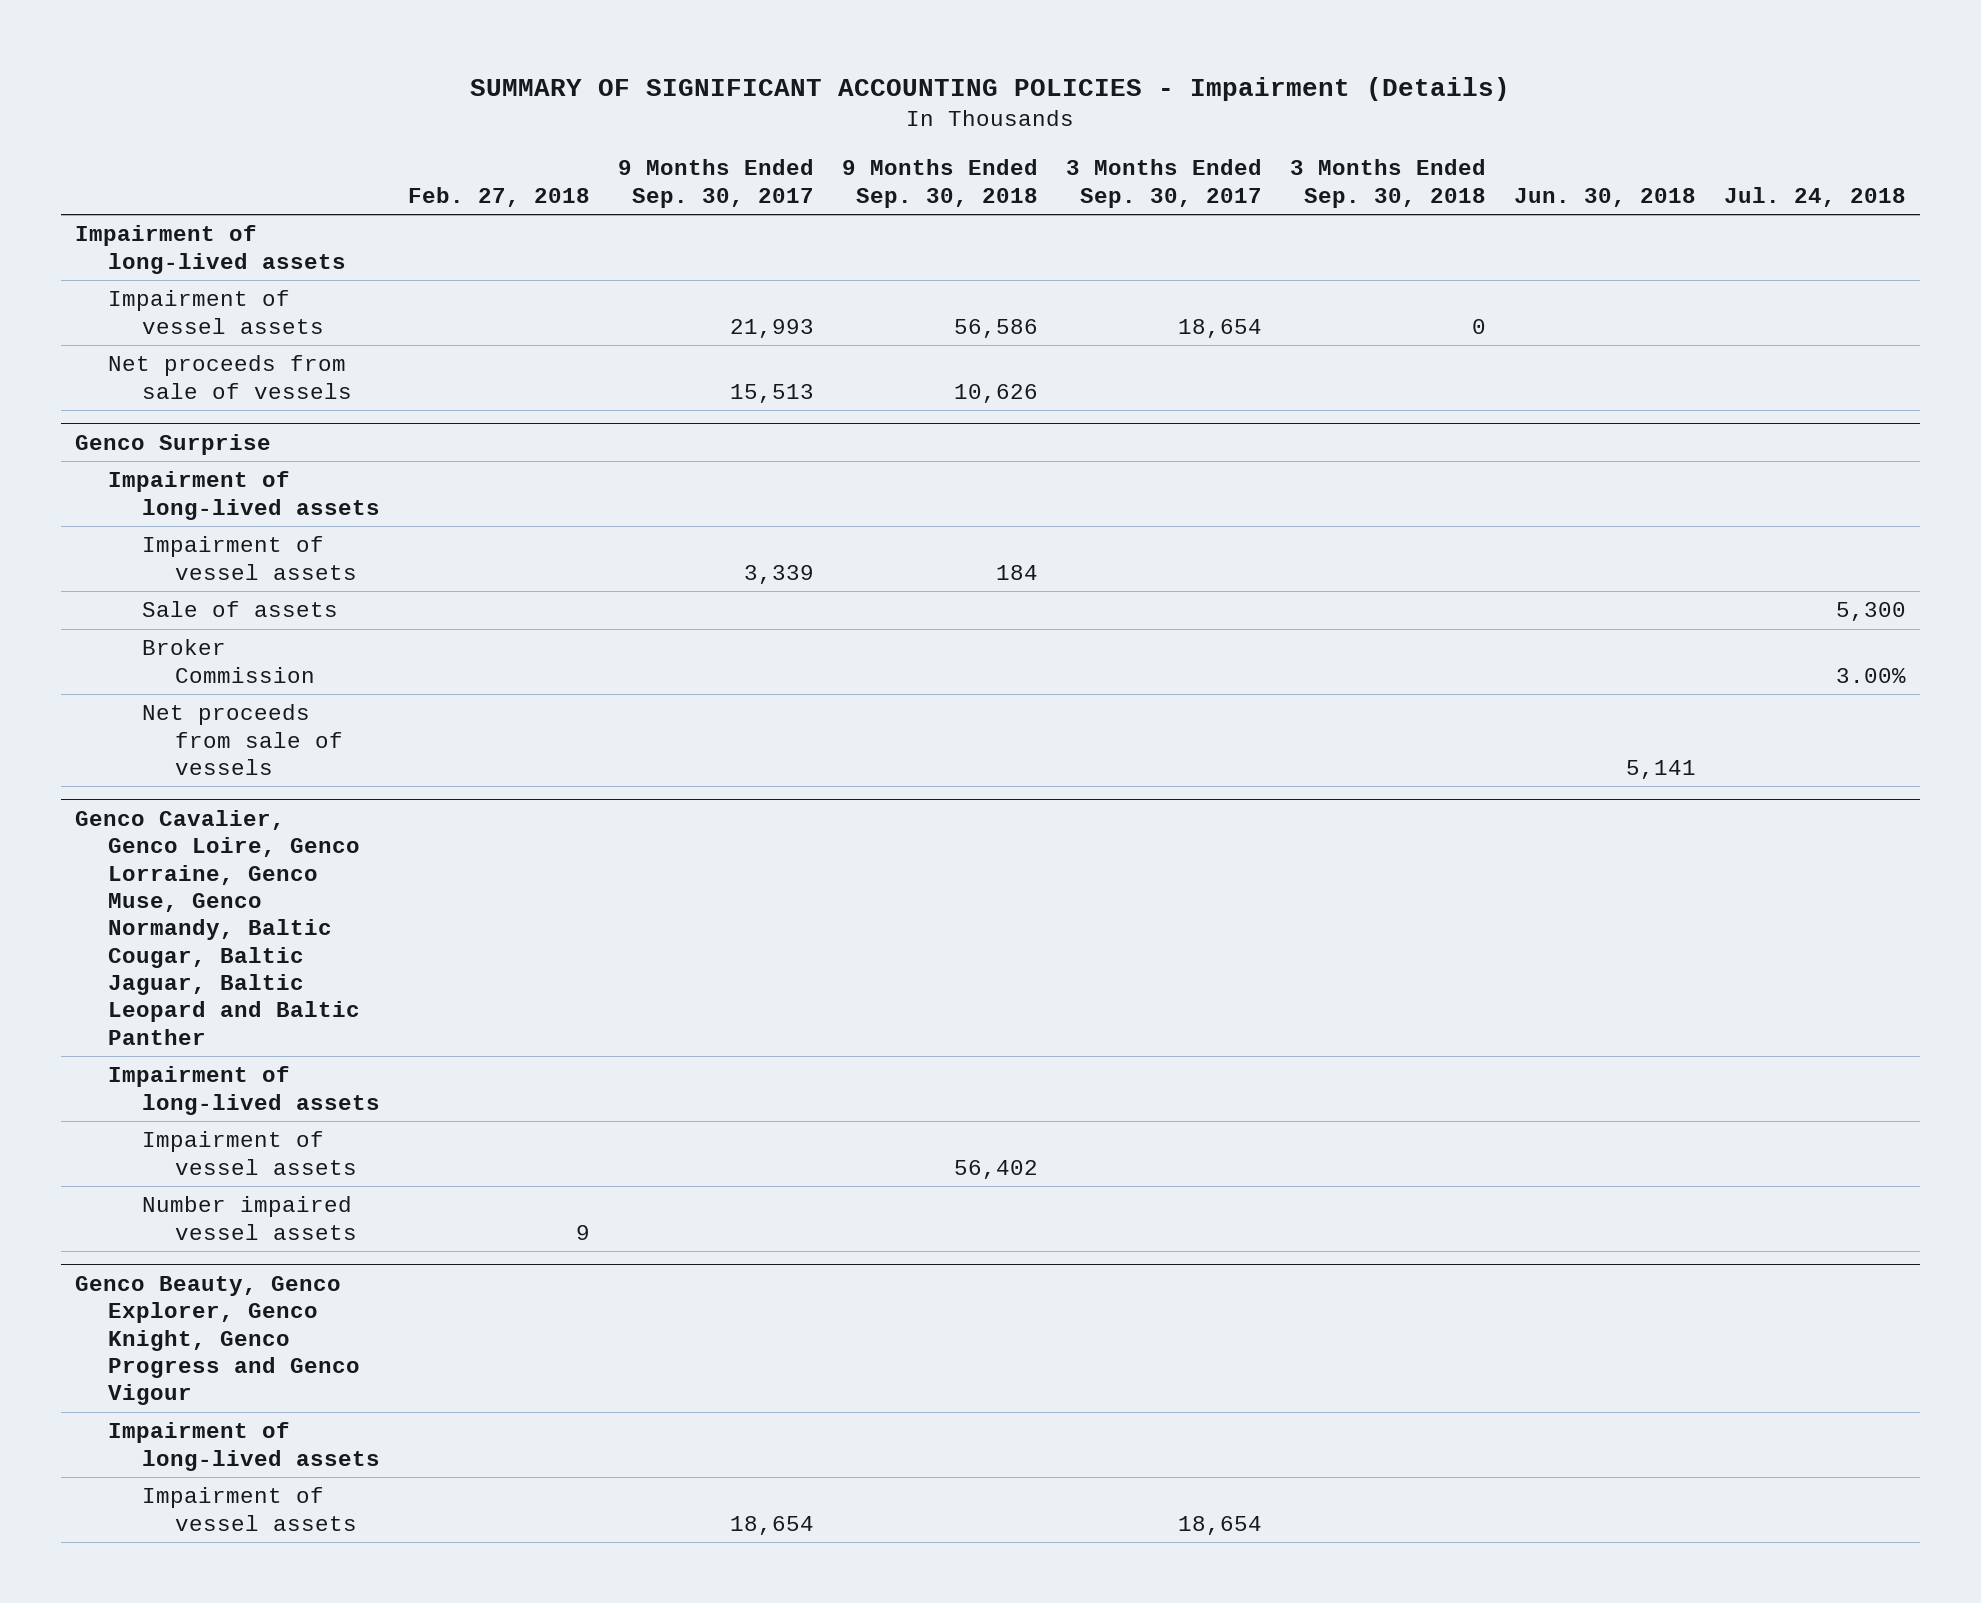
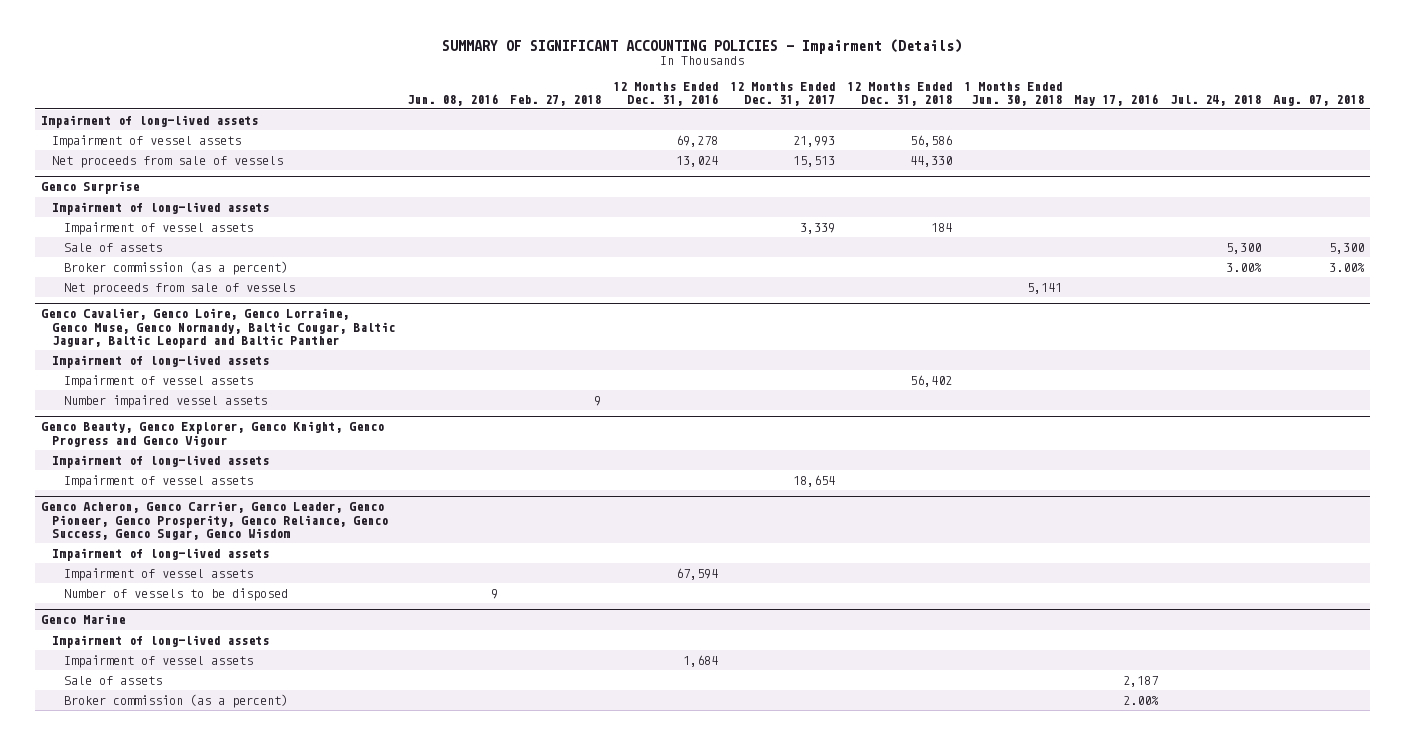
[617,159,814,208] 9 Months Ended Sep. 30, 2017 -> none
[841,159,1038,208] 9 Months Ended Sep. 30, 2018 -> none
[1065,159,1262,208] 3 Months Ended Sep. 30, 2017 -> none
[1289,159,1486,208] 3 Months Ended Sep. 30, 2018 -> none
[1513,187,1696,207] Jun. 30, 2018 -> none
none -> [407,93,499,106] Jun. 08, 2016
none -> [613,81,719,106] 12 Months Ended Dec. 31, 2016
none -> [730,81,836,106] 12 Months Ended Dec. 31, 2017
none -> [847,81,953,106] 12 Months Ended Dec. 31, 2018
none -> [964,81,1063,106] 1 Months Ended Jun. 30, 2018
none -> [1074,93,1159,106] May 17, 2016
none -> [1273,94,1365,106] Aug. 07, 2018
[141,639,316,683] Broker Commission -> [64,260,289,275] Broker commission (as a percent)
none -> [40,501,389,540] Genco Acheron, Genco Carrier, Genco Leader, Genco Pioneer, Genco Prosperity, Genco Reliance, Genco Success, Genco Sugar, Genco Wisdom
none -> [52,547,270,561] Impairment of long-lived assets
none -> [64,567,254,581] Impairment of vessel assets
none -> [64,587,289,601] Number of vessels to be disposed
none -> [40,614,125,625] Genco Marine
none -> [52,634,270,648] Impairment of long-lived assets
none -> [64,654,254,668] Impairment of vessel assets
none -> [64,675,163,685] Sale of assets
none -> [64,693,289,708] Broker commission (as a percent)

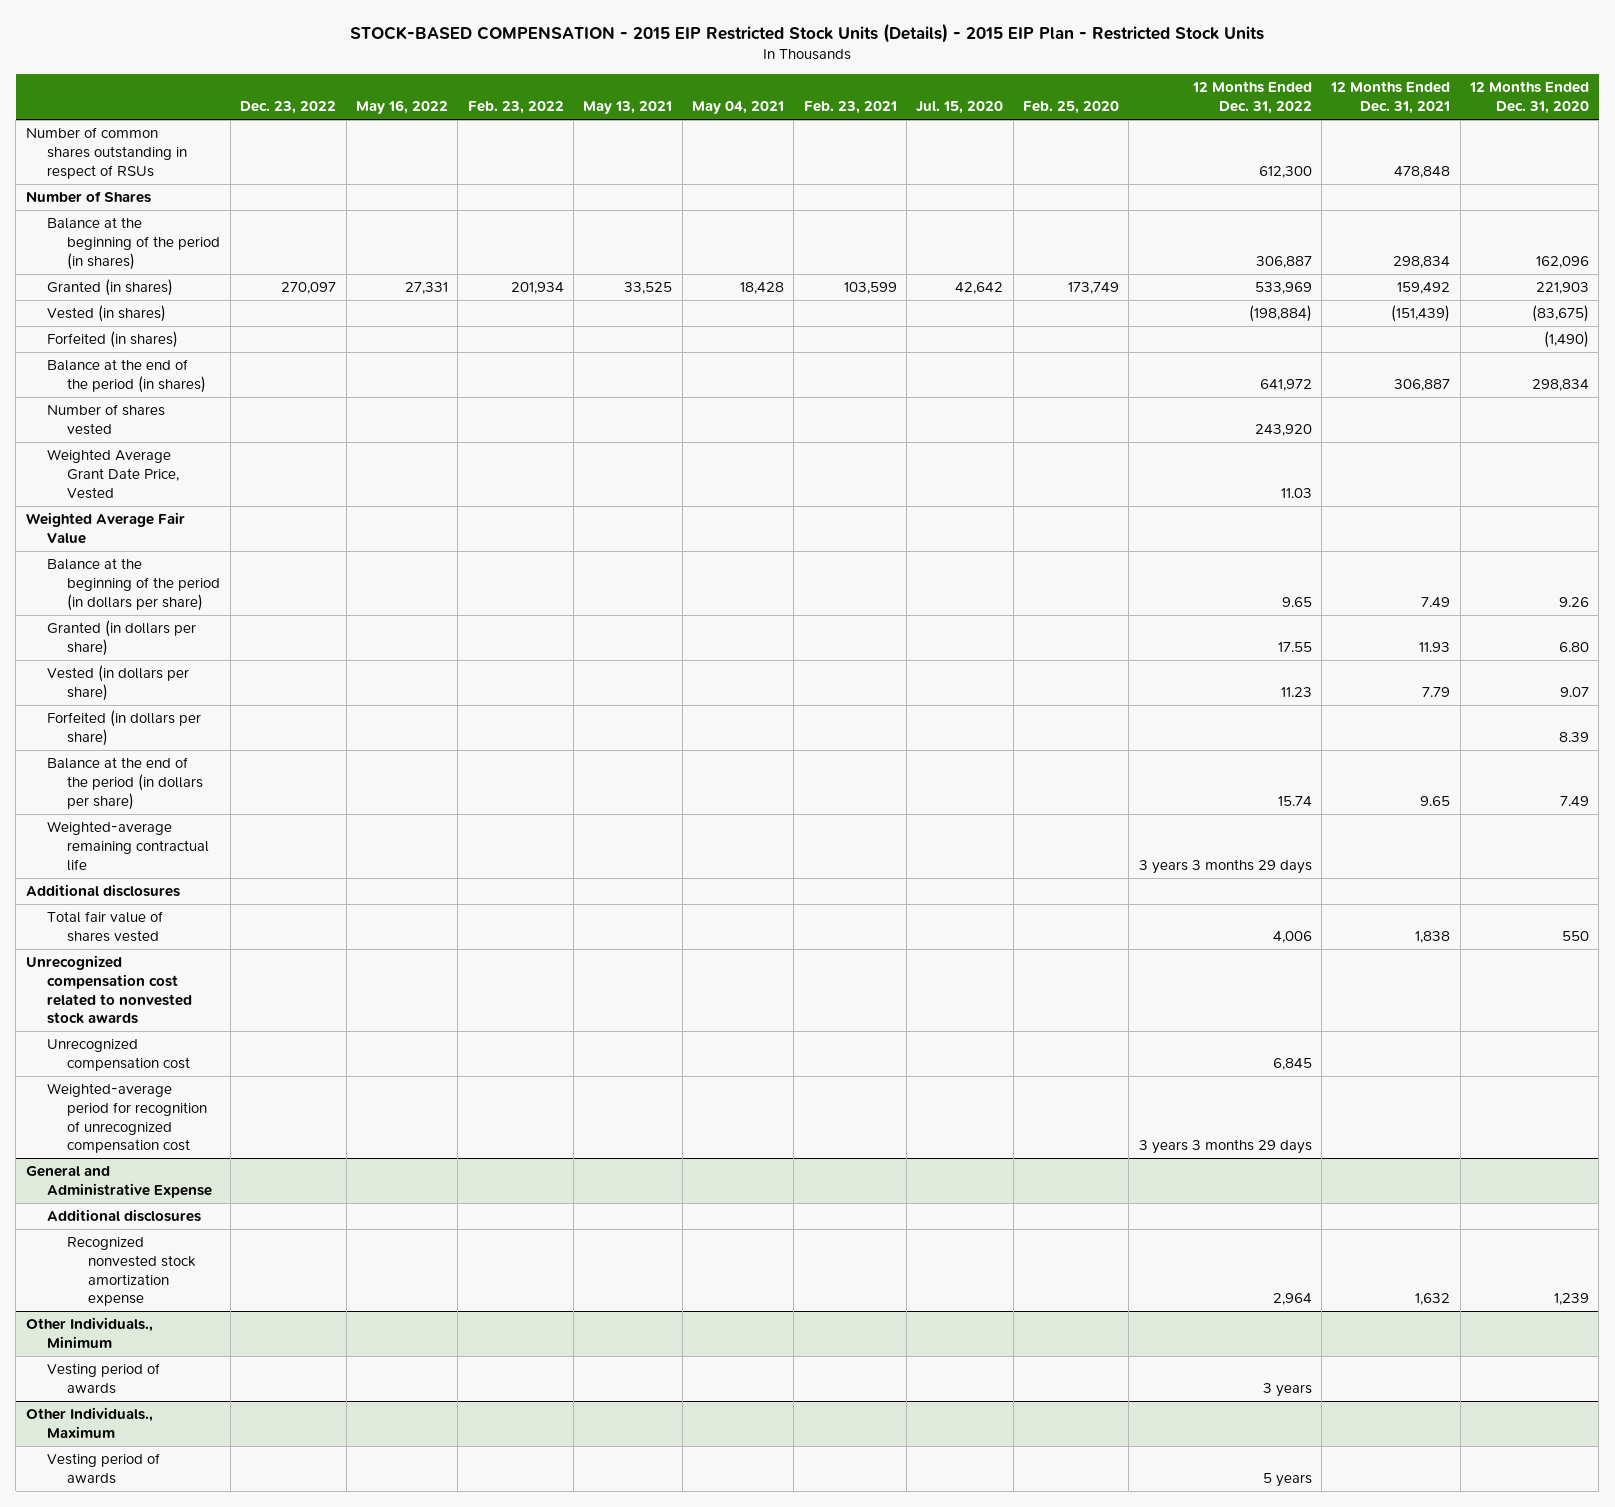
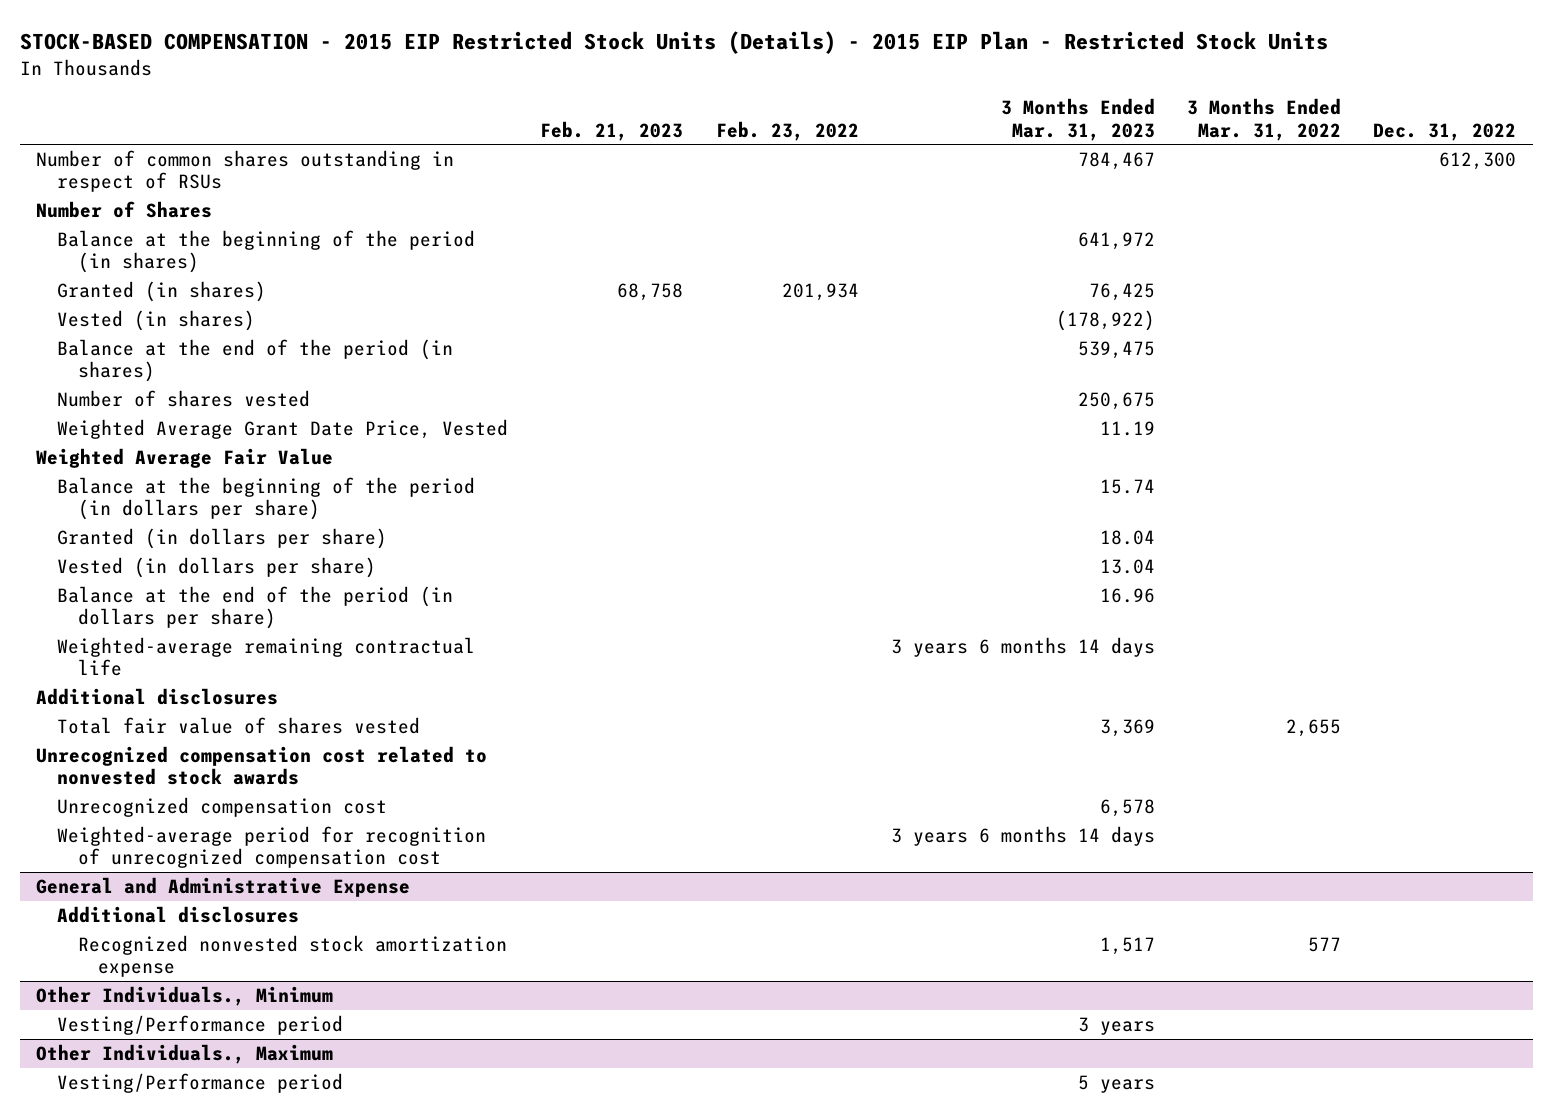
[240,101,337,115] Dec. 23, 2022 -> none
[355,100,448,115] May 16, 2022 -> none
[583,101,673,115] May 13, 2021 -> none
[691,101,784,115] May 04, 2021 -> none
[803,101,897,115] Feb. 23, 2021 -> none
[916,101,1004,115] Jul. 15, 2020 -> none
[1022,101,1119,115] Feb. 25, 2020 -> none
[1191,81,1312,115] 12 Months Ended Dec. 31, 2022 -> none
[1330,81,1451,115] 12 Months Ended Dec. 31, 2021 -> none
[1469,81,1590,115] 12 Months Ended Dec. 31, 2020 -> none
none -> [540,120,684,141] Feb. 21, 2023
none -> [1000,98,1155,141] 3 Months Ended Mar. 31, 2023
none -> [1187,98,1342,141] 3 Months Ended Mar. 31, 2022
none -> [1373,122,1517,141] Dec. 31, 2022
[46,331,178,349] Forfeited (in shares) -> none
[46,710,201,746] Forfeited (in dollars per share) -> none
[46,1363,160,1394] Vesting period of awards -> [56,1014,343,1035] Vesting/Performance period
[46,1453,160,1484] Vesting period of awards -> [56,1072,343,1093] Vesting/Performance period

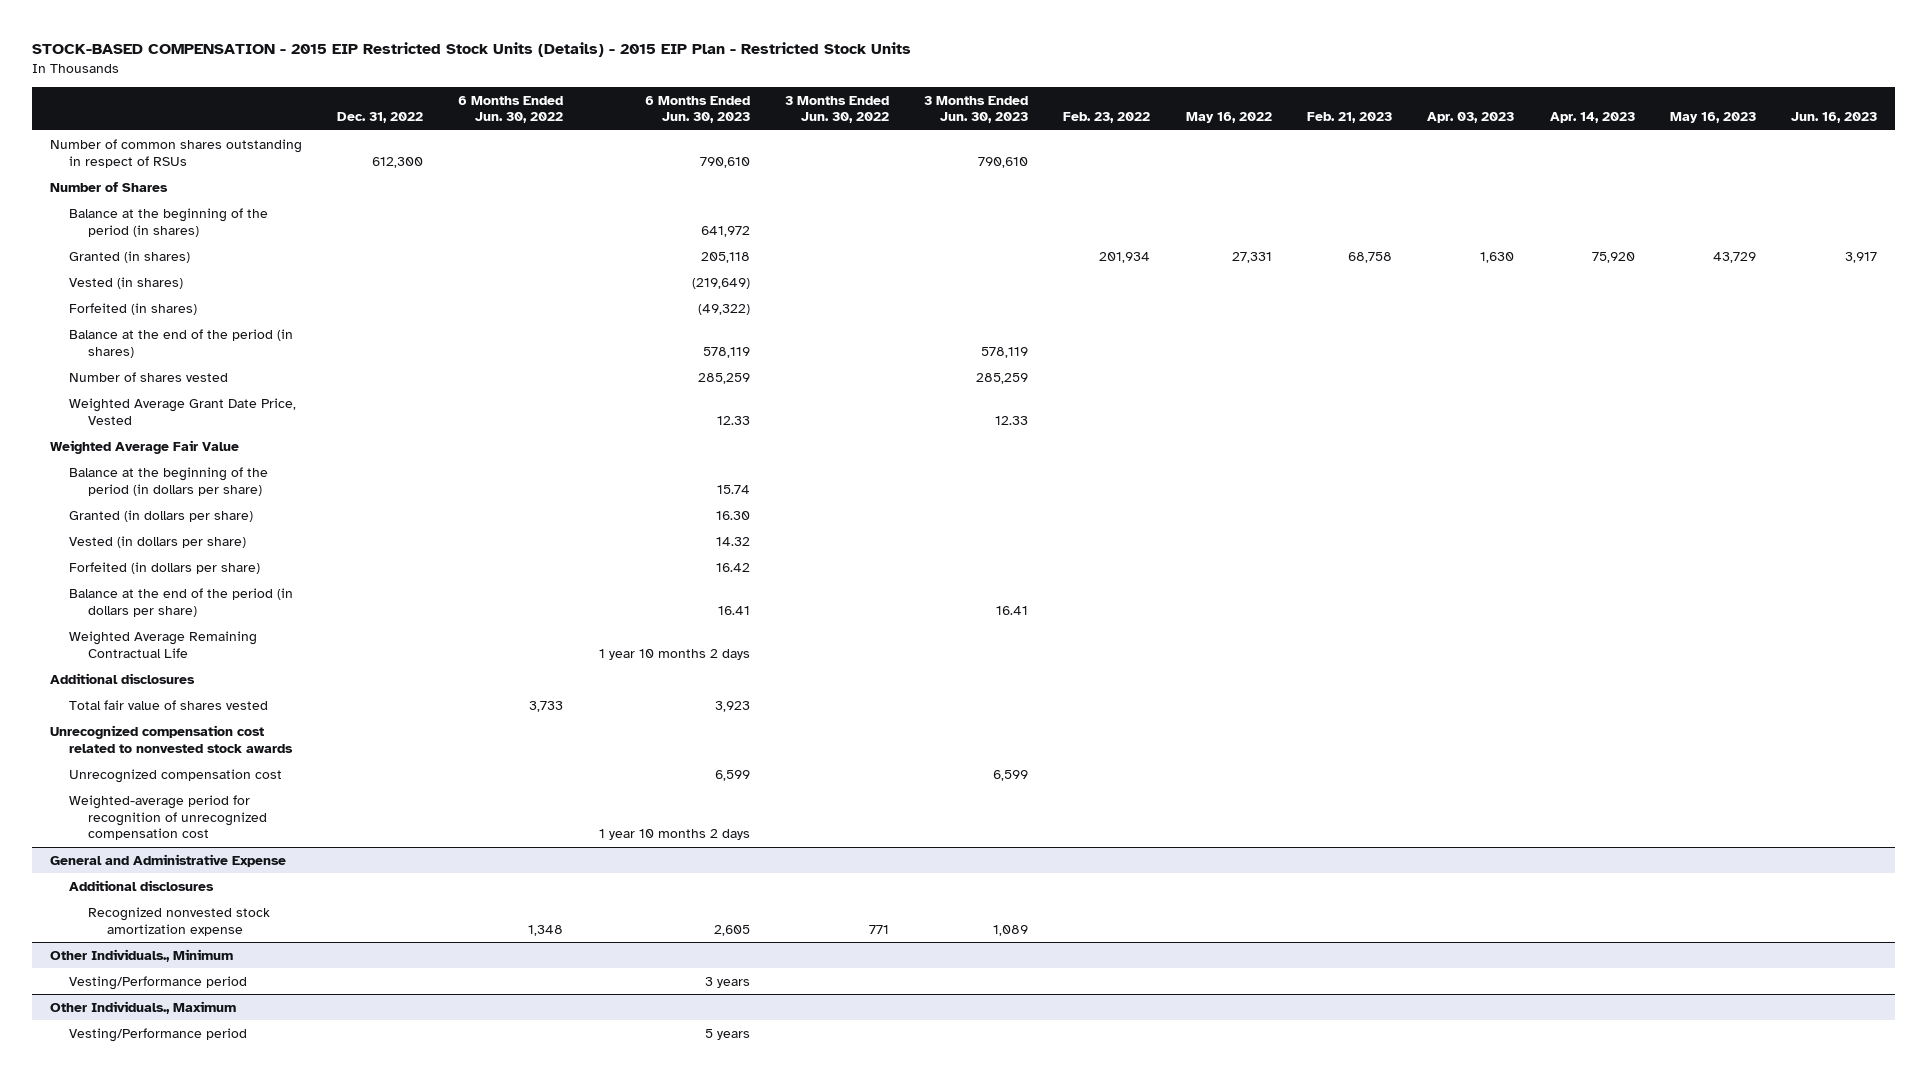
[1000,98,1155,141] 3 Months Ended Mar. 31, 2023 -> none
[1187,98,1342,141] 3 Months Ended Mar. 31, 2022 -> none
none -> [458,95,564,124] 6 Months Ended Jun. 30, 2022
none -> [644,95,750,124] 6 Months Ended Jun. 30, 2023
none -> [784,95,889,124] 3 Months Ended Jun. 30, 2022
none -> [924,95,1029,124] 3 Months Ended Jun. 30, 2023
none -> [1185,112,1272,124] May 16, 2022
none -> [1427,112,1515,124] Apr. 03, 2023
none -> [1549,112,1635,124] Apr. 14, 2023
none -> [1670,112,1757,124] May 16, 2023
none -> [1791,112,1878,124] Jun. 16, 2023
none -> [68,303,197,316] Forfeited (in shares)
none -> [68,562,260,575] Forfeited (in dollars per share)
[56,636,475,677] Weighted-average remaining contractual life -> [68,631,257,658] Weighted Average Remaining Contractual Life

